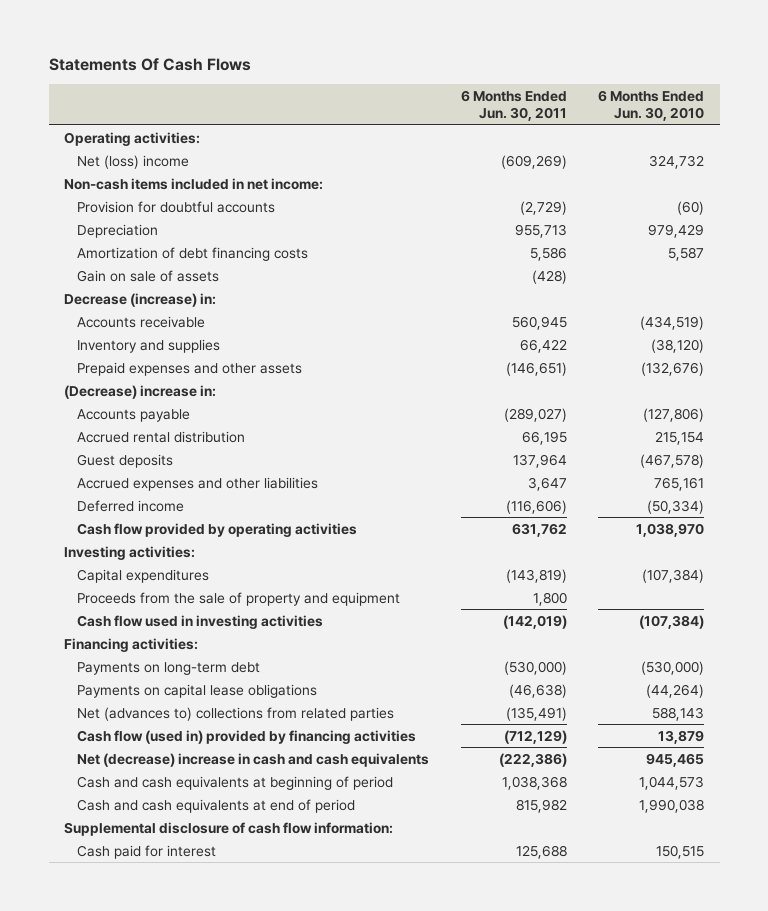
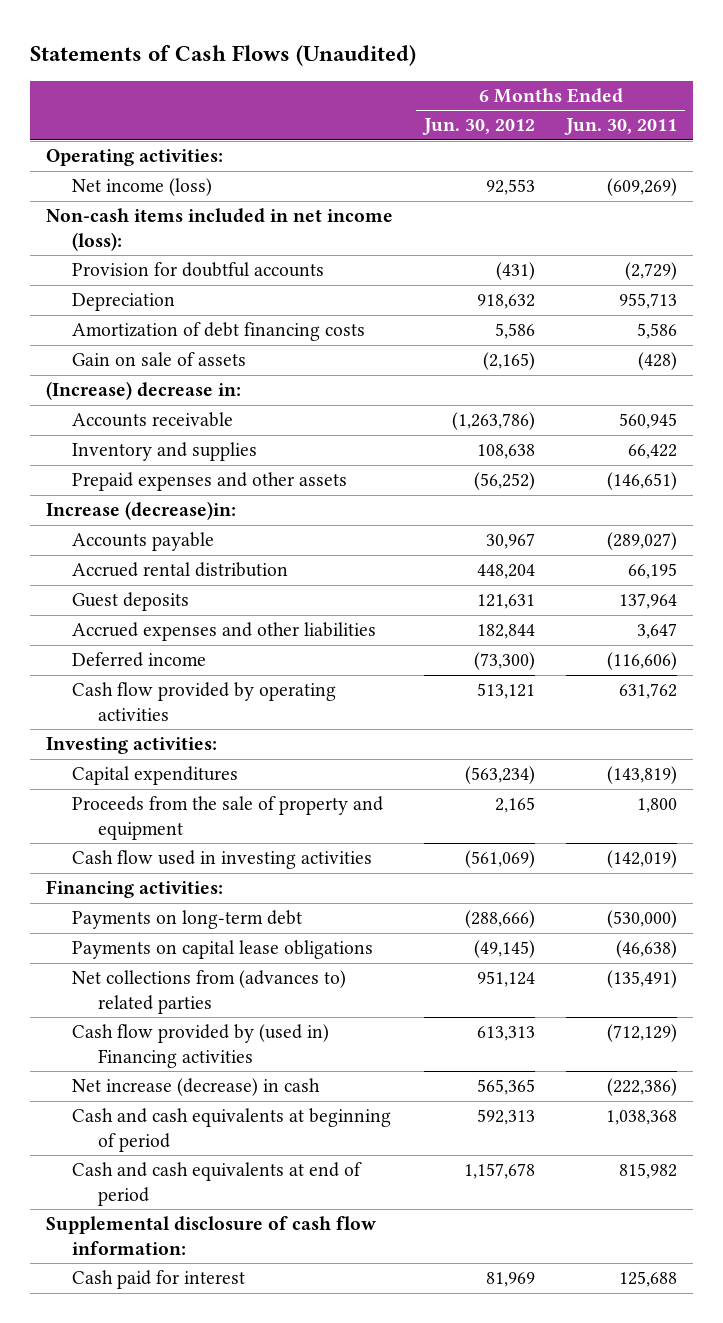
[48,58,251,72] Statements Of Cash Flows -> [30,44,417,66] Statements of Cash Flows (Unaudited)
[598,89,705,122] 6 Months Ended Jun. 30, 2010 -> none
none -> [421,118,535,136] Jun. 30, 2012
[77,154,190,169] Net (loss) income -> [72,178,213,197] Net income (loss)
[64,177,324,190] Non-cash items included in net income: -> [45,208,393,251] Non-cash items included in net income (loss):
[64,292,217,307] Decrease (increase) in: -> [45,381,241,401] (Increase) decrease in:
[64,384,217,399] (Decrease) increase in: -> [45,501,236,521] Increase (decrease)in:
[77,706,395,721] Net (advances to) collections from related parties -> [72,970,347,1014] Net collections from (advances to) related parties
[77,729,417,744] Cash flow (used in) provided by financing activities -> [72,1024,330,1068] Cash flow provided by (used in) Financing activities
[77,752,430,767] Net (decrease) increase in cash and cash equivalents -> [72,1078,321,1097] Net increase (decrease) in cash

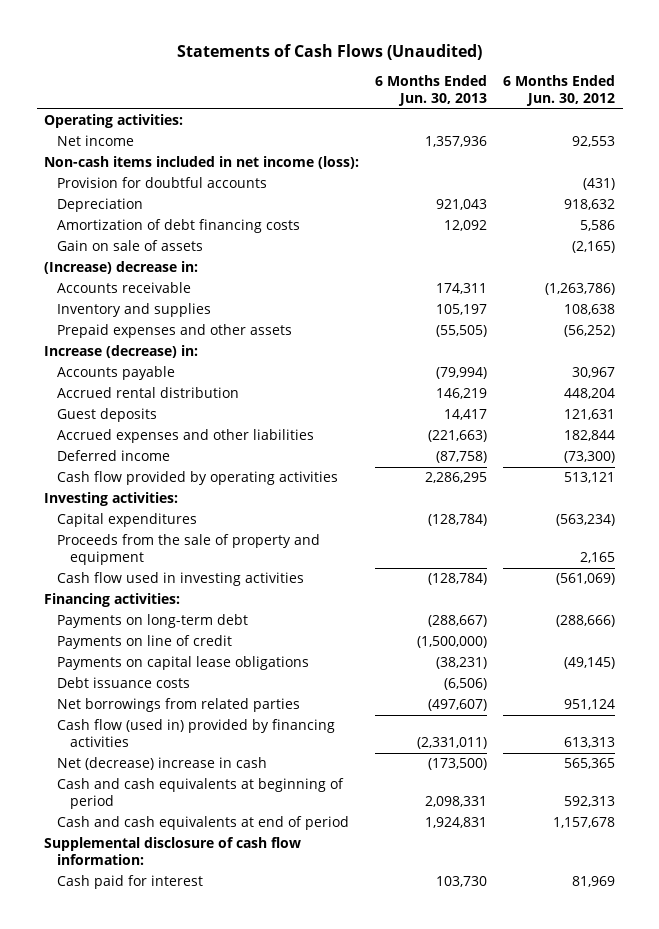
[564,118,678,136] Jun. 30, 2011 -> none
none -> [375,75,488,106] 6 Months Ended Jun. 30, 2013
[72,178,213,197] Net income (loss) -> [57,135,135,147] Net income
[45,501,236,521] Increase (decrease)in: -> [44,345,199,359] Increase (decrease) in:
none -> [57,635,233,650] Payments on line of credit
none -> [57,677,191,689] Debt issuance costs
[72,970,347,1014] Net collections from (advances to) related parties -> [57,698,301,713] Net borrowings from related parties
[72,1024,330,1068] Cash flow provided by (used in) Financing activities -> [57,719,336,747] Cash flow (used in) provided by financing activities
[72,1078,321,1097] Net increase (decrease) in cash -> [57,757,268,771] Net (decrease) increase in cash

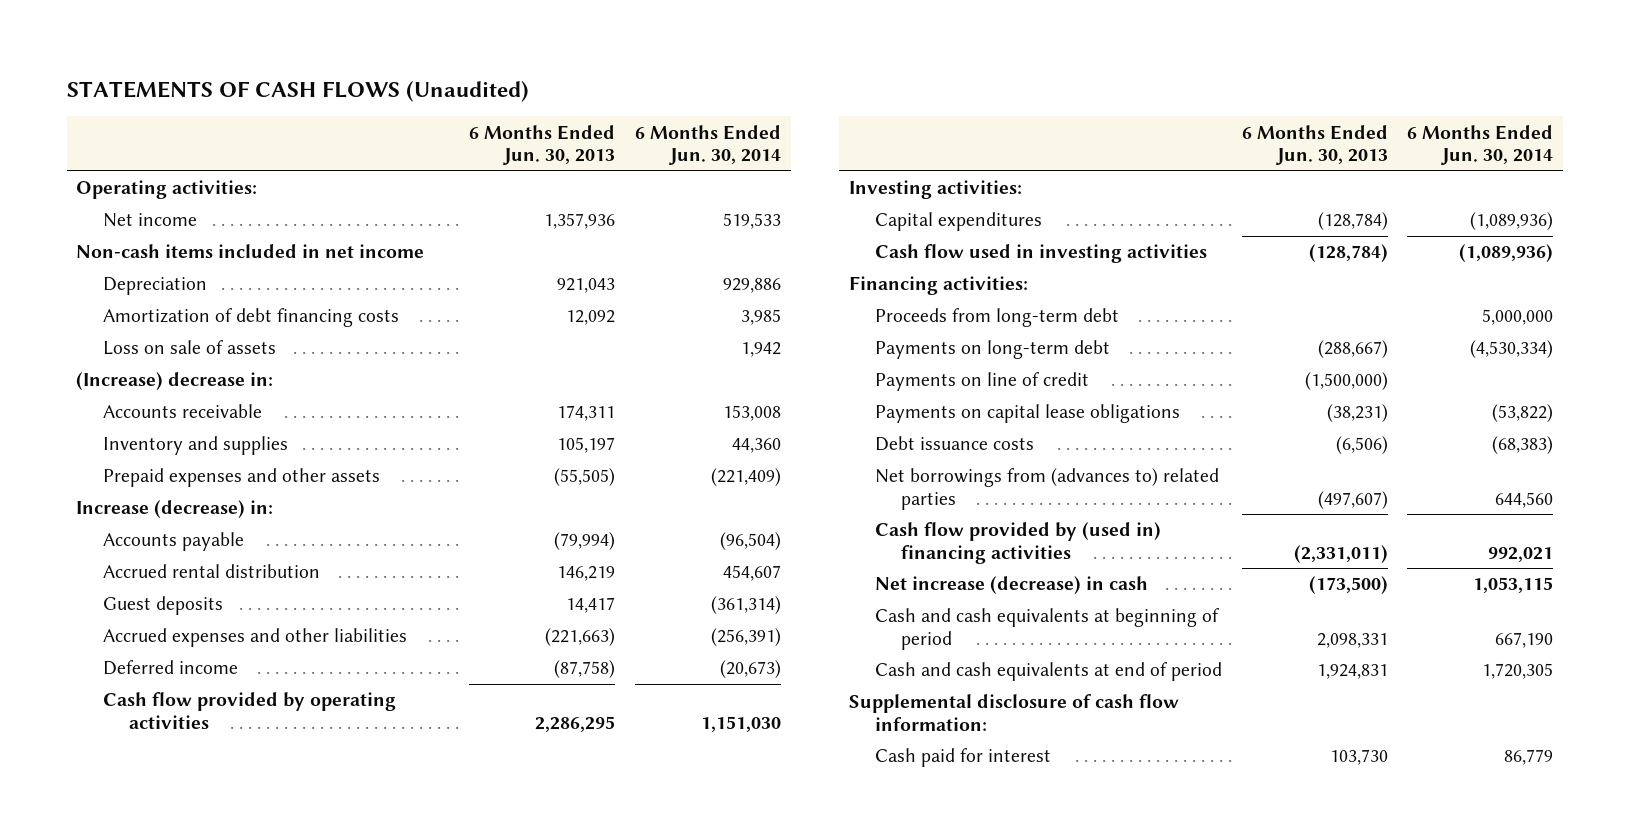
[176,44,482,61] Statements of Cash Flows (Unaudited) -> [66,80,529,102] STATEMENTS OF CASH FLOWS (Unaudited)
[502,75,615,106] 6 Months Ended Jun. 30, 2012 -> none
none -> [634,124,781,165] 6 Months Ended Jun. 30, 2014
[57,177,268,189] Provision for doubtful accounts -> none
[44,156,360,170] Non-cash items included in net income (loss): -> [76,244,425,259] Non-cash items included in net income
[57,240,204,252] Gain on sale of assets -> [102,340,276,356] Loss on sale of assets
[57,534,321,565] Proceeds from the sale of property and equipment -> none
none -> [875,308,1120,328] Proceeds from long-term debt
[57,698,301,713] Net borrowings from related parties -> [875,468,1220,510] Net borrowings from (advances to) related parties
[57,719,336,747] Cash flow (used in) provided by financing activities -> [875,522,1162,564] Cash flow provided by (used in) financing activities
[57,757,268,771] Net (decrease) increase in cash -> [875,576,1149,595] Net increase (decrease) in cash

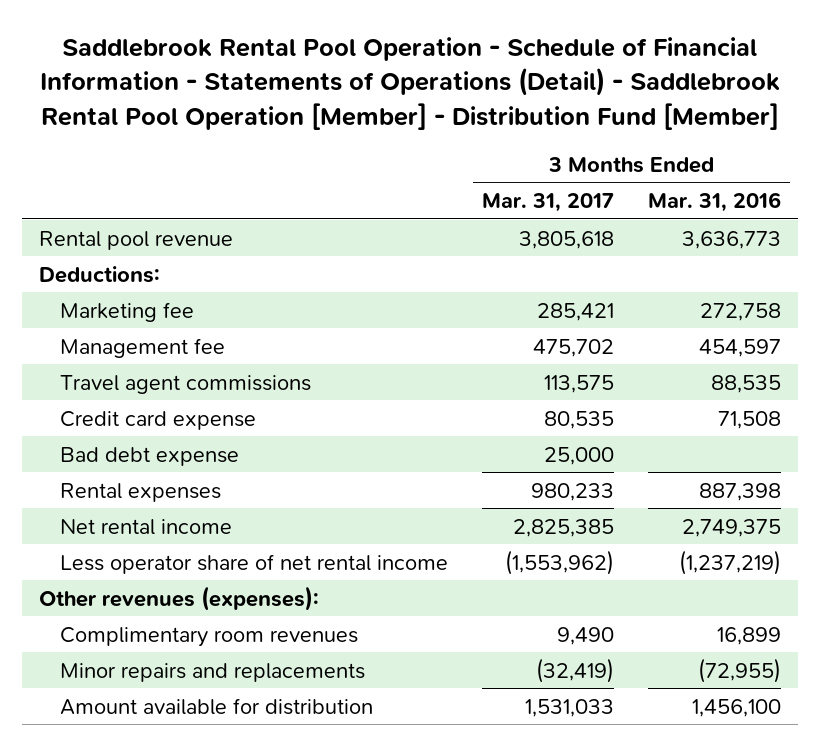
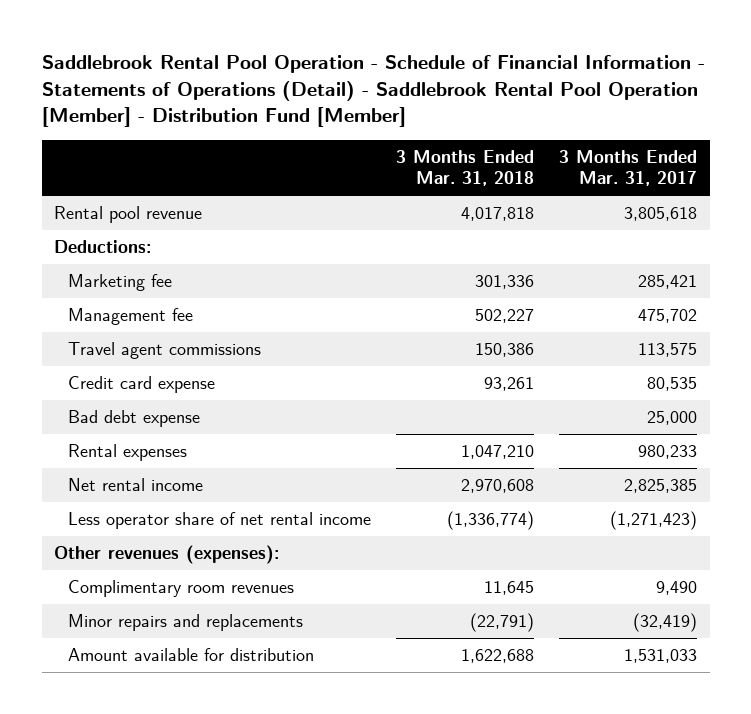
[648,192,782,213] Mar. 31, 2016 -> none
none -> [396,149,535,187] 3 Months Ended Mar. 31, 2018
[504,549,614,575] (1,553,962) -> [610,510,698,530] (1,271,423)

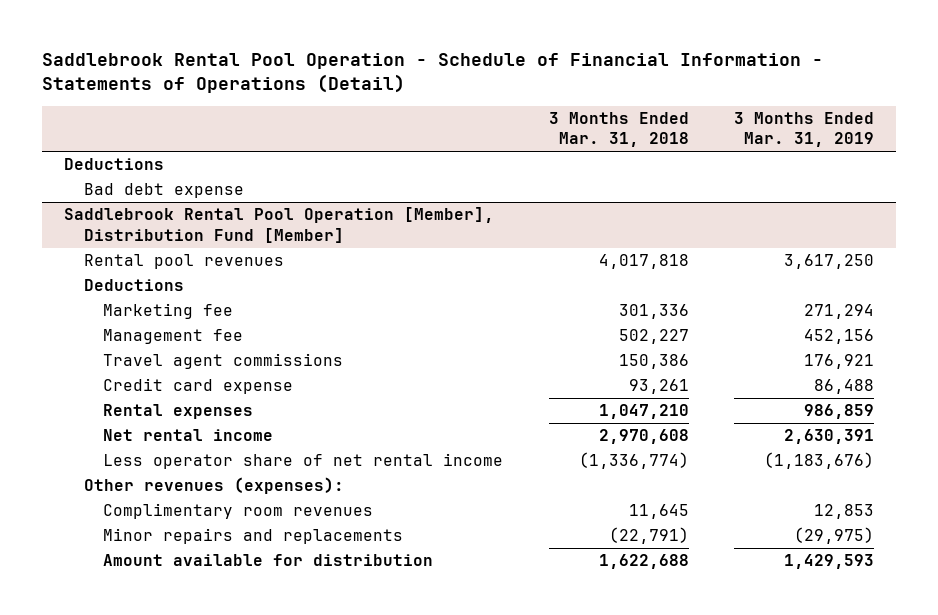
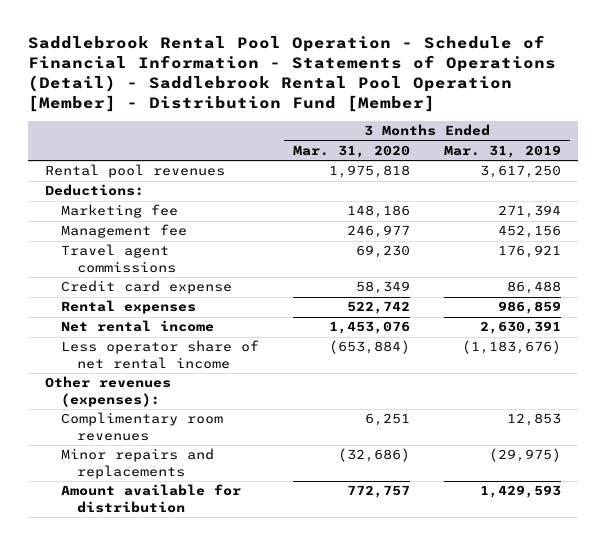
[41,52,823,94] Saddlebrook Rental Pool Operation - Schedule of Financial Information - Statements of Operations (Detail) -> [27,34,556,112] Saddlebrook Rental Pool Operation - Schedule of Financial Information - Statements of Operations (Detail) - Saddlebrook Rental Pool Operation [Member] - Distribution Fund [Member]
[548,112,689,148] 3 Months Ended Mar. 31, 2018 -> none
none -> [293,144,411,158] Mar. 31, 2020
[64,158,165,171] Deductions -> none
[83,183,244,199] Bad debt expense -> none
[64,207,495,243] Saddlebrook Rental Pool Operation [Member], Distribution Fund [Member] -> none
[83,279,184,292] Deductions -> [44,184,144,197] Deductions:
[803,304,874,320] 271,294 -> [498,205,562,219] 271,394

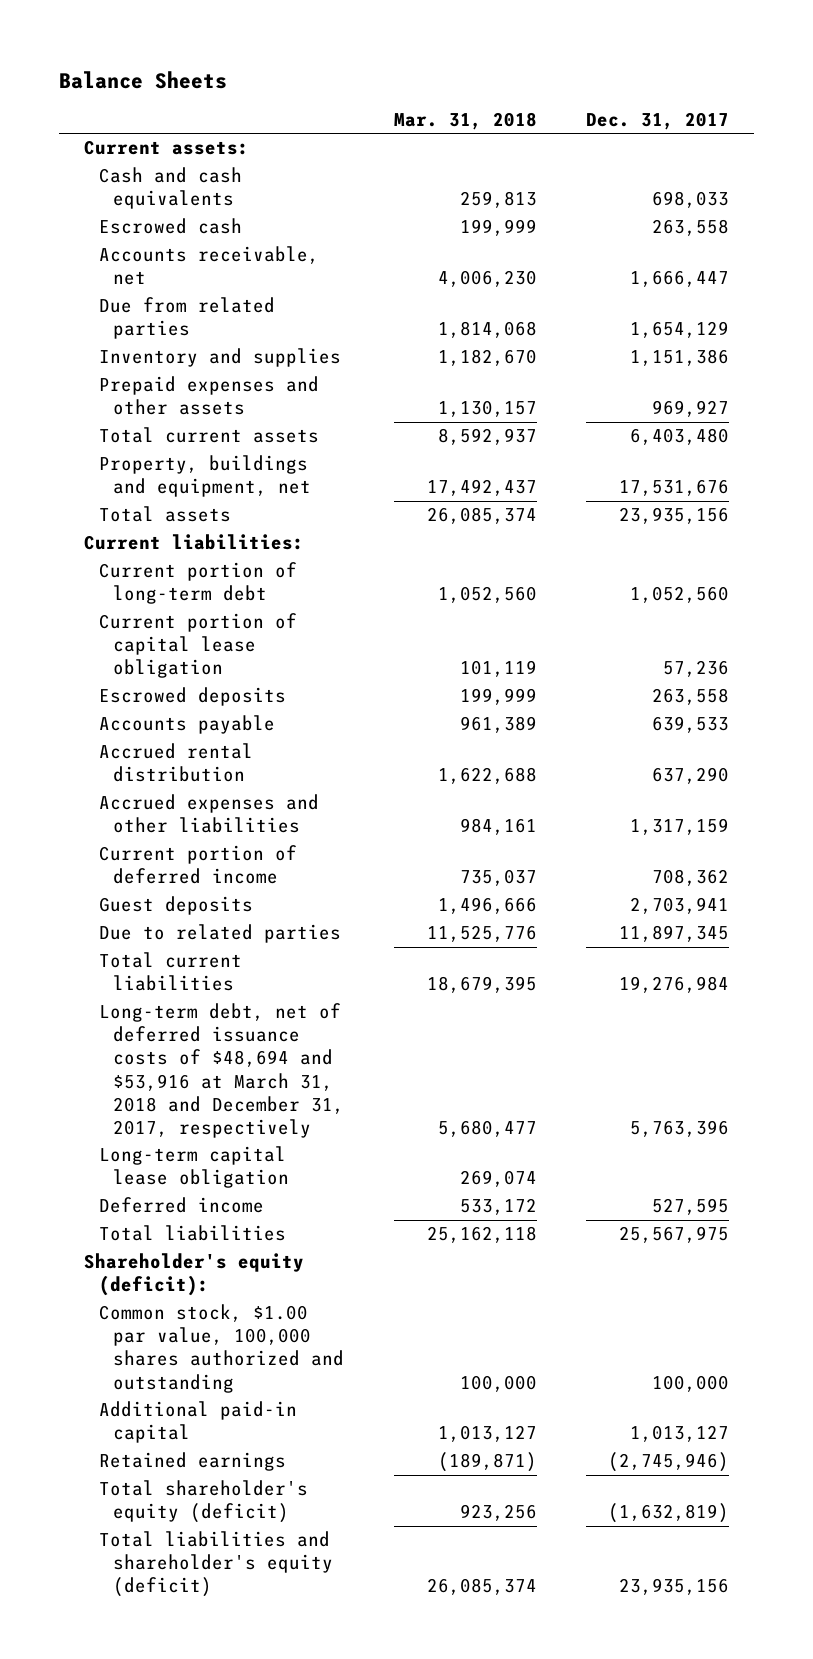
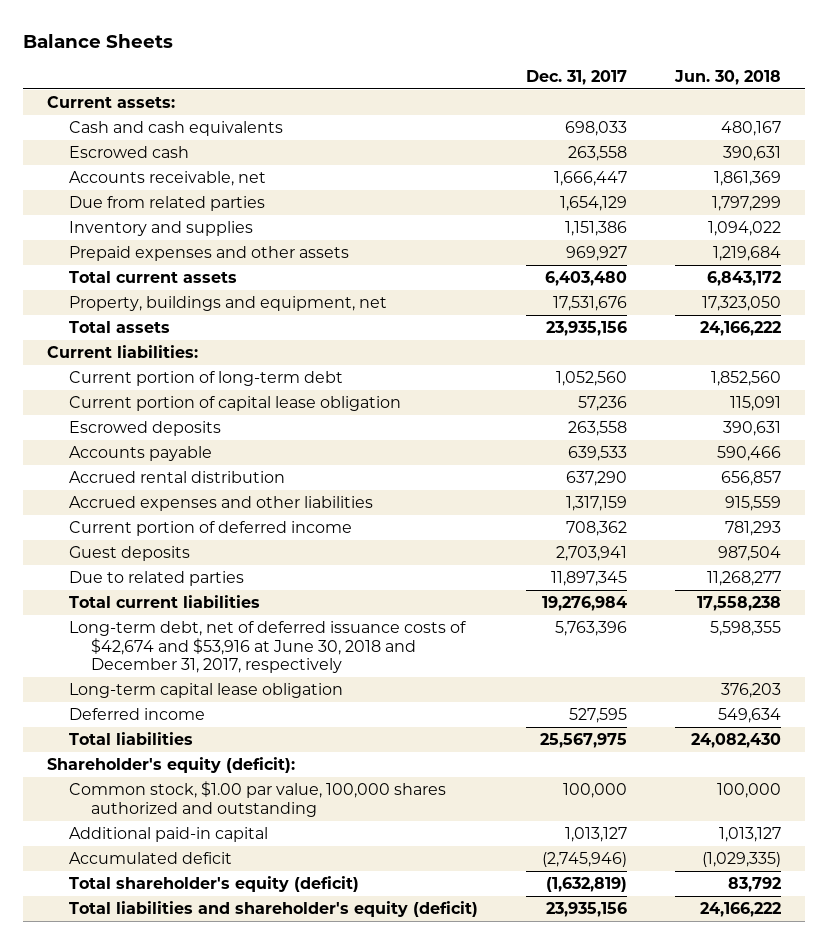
[393,112,537,131] Mar. 31, 2018 -> none
none -> [673,70,781,86] Jun. 30, 2018
[98,1003,345,1138] Long-term debt, net of deferred issuance costs of $48,694 and $53,916 at March 31, 2018 and December 31, 2017, respectively -> [68,621,466,674] Long-term debt, net of deferred issuance costs of $42,674 and $53,916 at June 30, 2018 and December 31, 2017, respectively
[98,1452,286,1472] Retained earnings -> [68,852,232,865] Accumulated deficit

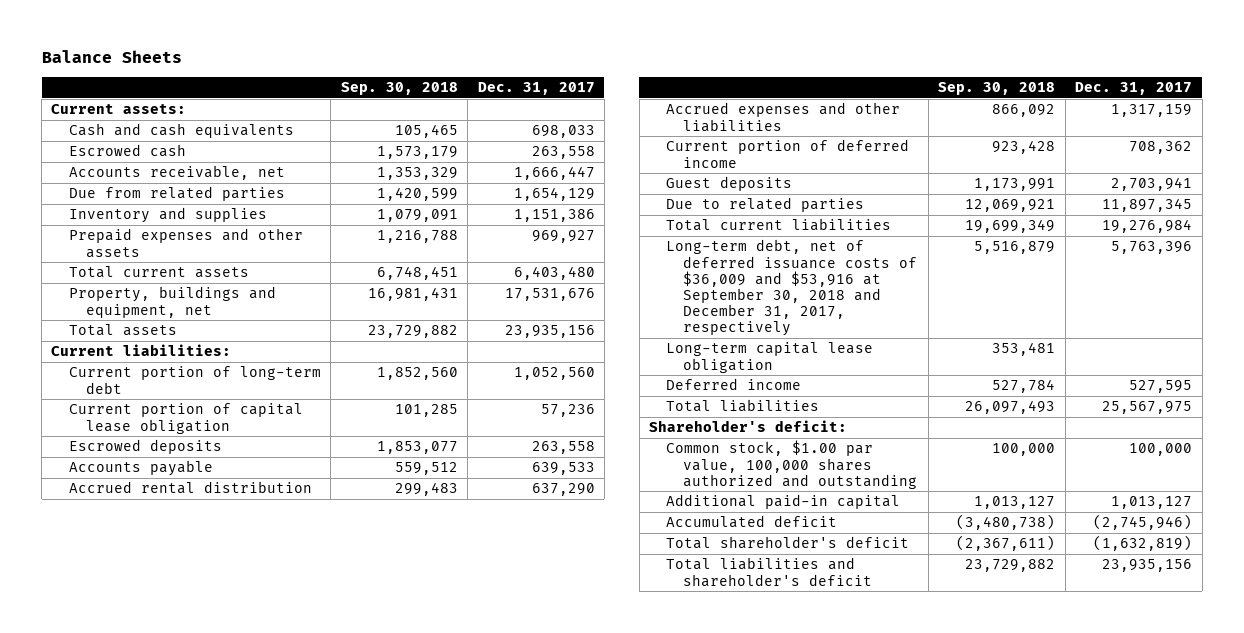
[673,70,781,86] Jun. 30, 2018 -> none
none -> [340,82,458,96] Sep. 30, 2018
[68,621,466,674] Long-term debt, net of deferred issuance costs of $42,674 and $53,916 at June 30, 2018 and December 31, 2017, respectively -> [666,239,918,337] Long-term debt, net of deferred issuance costs of $36,009 and $53,916 at September 30, 2018 and December 31, 2017, respectively
[47,757,296,774] Shareholder's equity (deficit): -> [649,420,848,433] Shareholder's deficit:
[68,876,359,893] Total shareholder's equity (deficit) -> [666,536,910,550] Total shareholder's deficit
[68,901,478,918] Total liabilities and shareholder's equity (deficit) -> [666,557,873,587] Total liabilities and shareholder's deficit

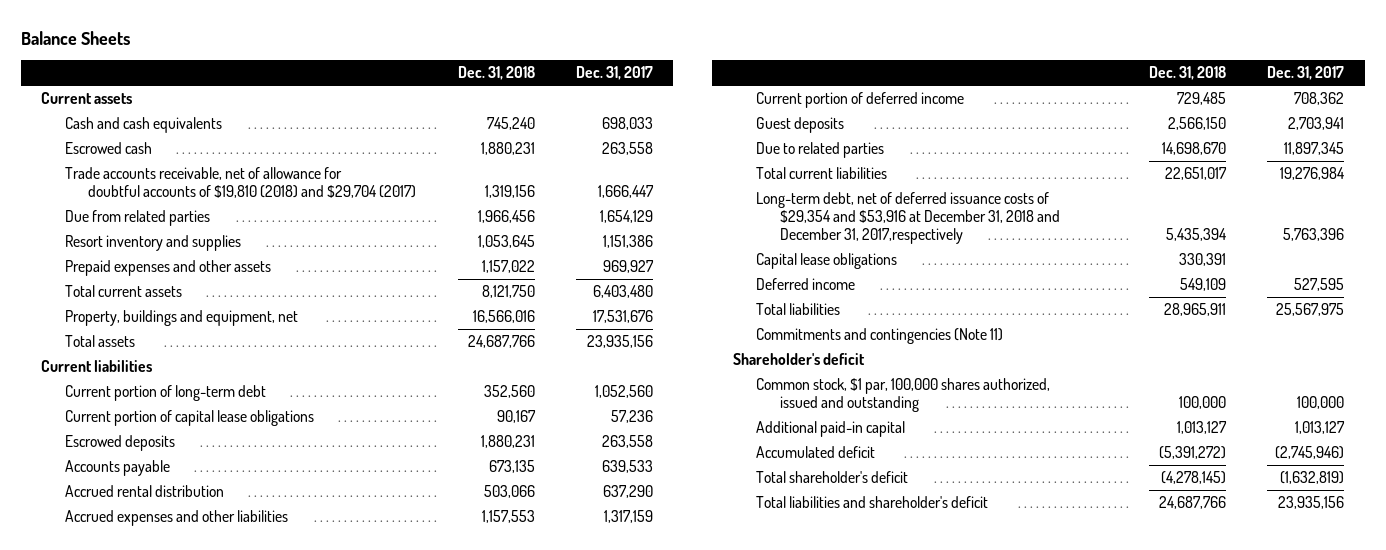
[340,82,458,96] Sep. 30, 2018 -> none
none -> [457,66,535,81] Dec. 31, 2018
[51,104,187,115] Current assets: -> [41,92,133,105] Current assets
[68,165,285,181] Accounts receivable, net -> [64,167,417,199] Trade accounts receivable, net of allowance for doubtful accounts of $19,810 (2018) and $29,704 (2017)
[68,207,267,224] Inventory and supplies -> [64,235,241,252] Resort inventory and supplies
[51,344,232,357] Current liabilities: -> [41,360,153,373] Current liabilities
[68,403,303,434] Current portion of capital lease obligation -> [64,410,314,427] Current portion of capital lease obligations
[666,239,918,337] Long-term debt, net of deferred issuance costs of $36,009 and $53,916 at September 30, 2018 and December 31, 2017, respectively -> [756,192,1060,245] Long-term debt, net of deferred issuance costs of $29,354 and $53,916 at December 31, 2018 and December 31, 2017,respectively
[666,342,874,373] Long-term capital lease obligation -> [756,253,898,270] Capital lease obligations
none -> [756,328,1004,345] Commitments and contingencies (Note 11)
[649,420,848,433] Shareholder's deficit: -> [732,353,865,366] Shareholder's deficit
[666,440,918,489] Common stock, $1.00 par value, 100,000 shares authorized and outstanding -> [756,378,1051,413] Common stock, $1 par, 100,000 shares authorized, issued and outstanding

